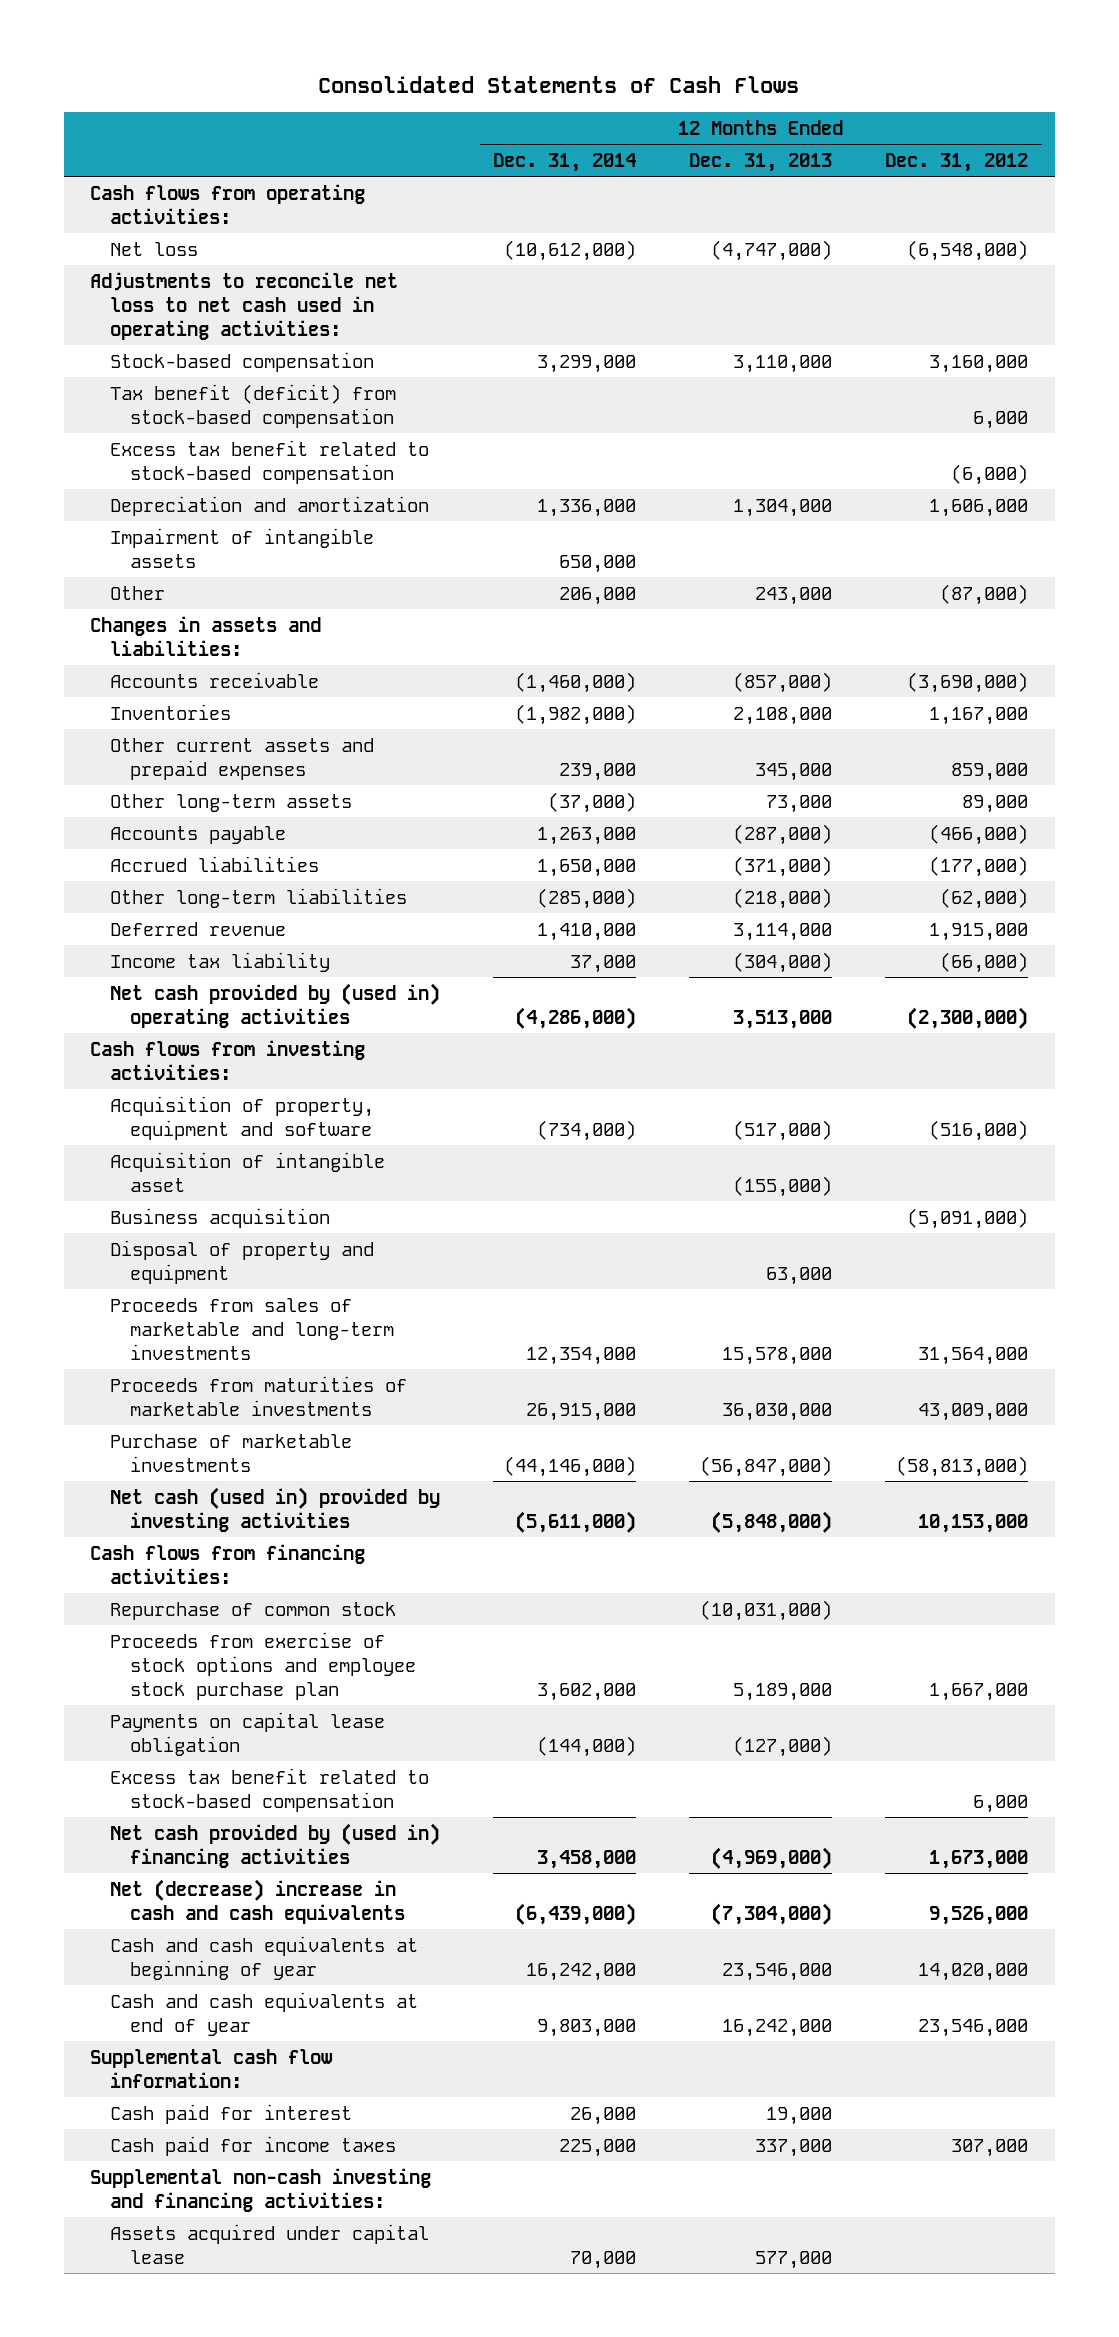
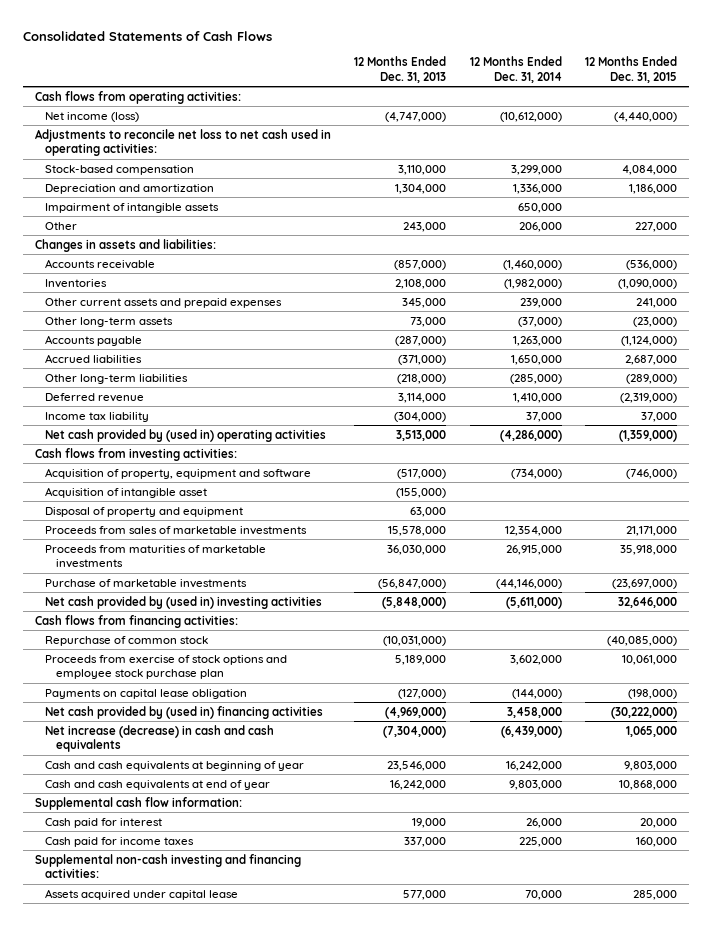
[885,153,1029,173] Dec. 31, 2012 -> none
none -> [585,55,678,83] 12 Months Ended Dec. 31, 2015
[109,241,198,256] Net loss -> [45,111,140,122] Net income (loss)
[109,383,396,428] Tax benefit (deficit) from stock-based compensation -> none
[109,439,429,484] Excess tax benefit related to stock-based compensation -> none
[109,1207,330,1228] Business acquisition -> none
[109,1297,394,1361] Proceeds from sales of marketable and long-term investments -> [45,525,308,535] Proceeds from sales of marketable investments
[109,1486,440,1532] Net cash (used in) provided by investing activities -> [45,595,323,609] Net cash provided by (used in) investing activities
[109,1767,429,1812] Excess tax benefit related to stock-based compensation -> none
[109,1878,405,1924] Net (decrease) increase in cash and cash equivalents -> [45,724,275,753] Net increase (decrease) in cash and cash equivalents

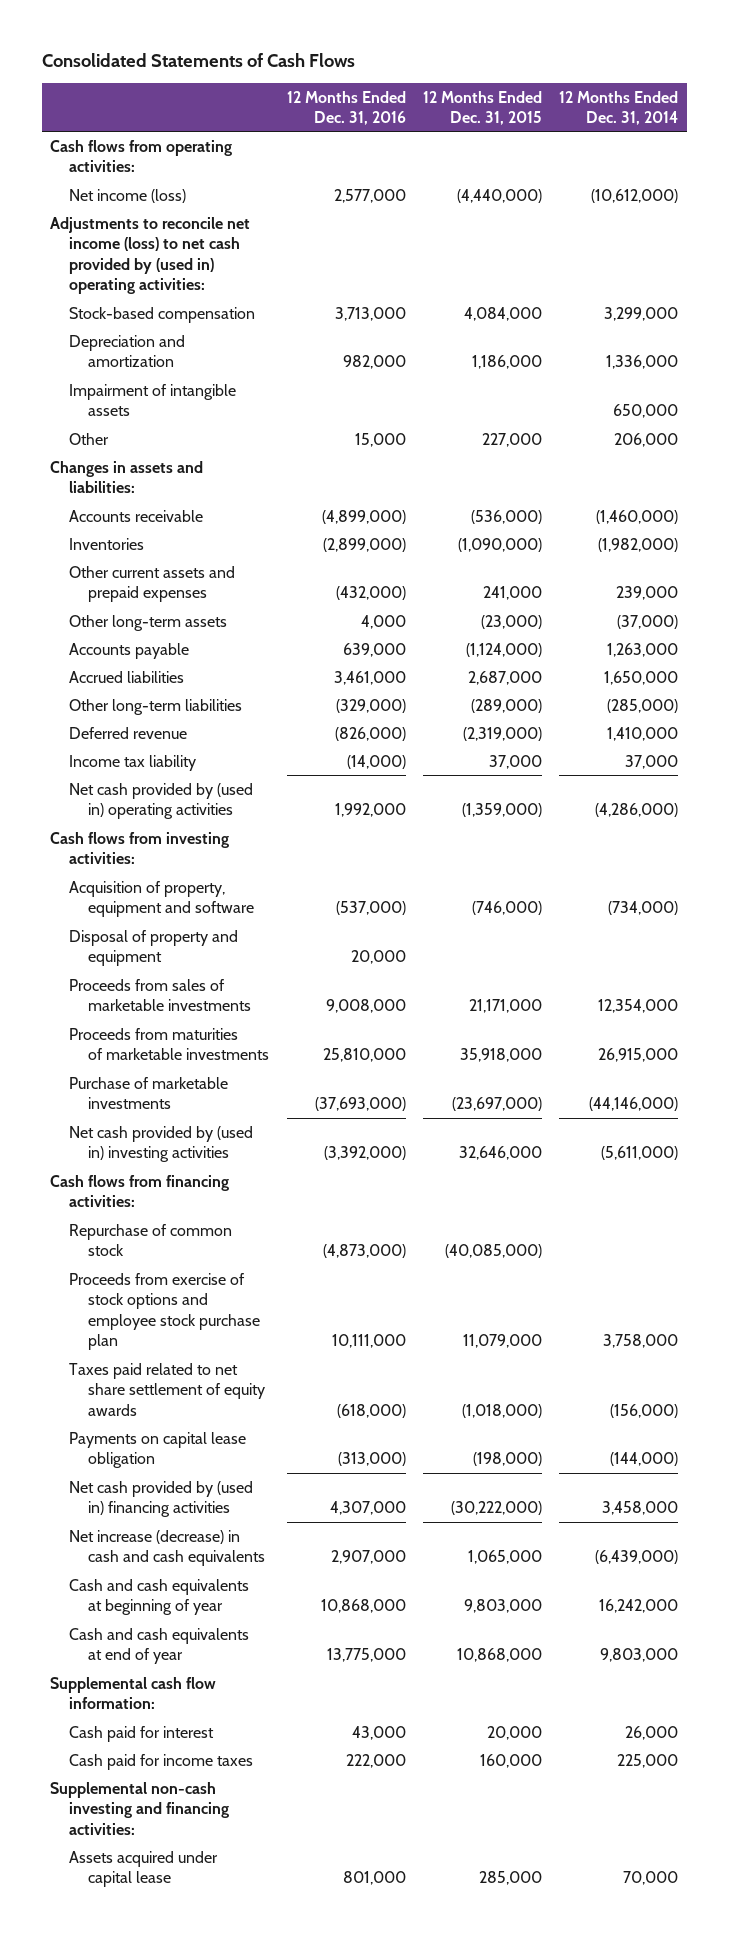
[354,55,447,83] 12 Months Ended Dec. 31, 2013 -> none
none -> [286,90,406,126] 12 Months Ended Dec. 31, 2016
[35,128,332,157] Adjustments to reconcile net loss to net cash used in operating activities: -> [50,216,251,295] Adjustments to reconcile net income (loss) to net cash provided by (used in) operating activities:
[45,486,208,498] Acquisition of intangible asset -> none
[509,654,562,665] 3,602,000 -> [603,1334,679,1349] 3,758,000
[622,654,678,665] 10,061,000 -> [462,1334,542,1349] 11,079,000
none -> [69,1362,266,1416] Taxes paid related to net share settlement of equity awards

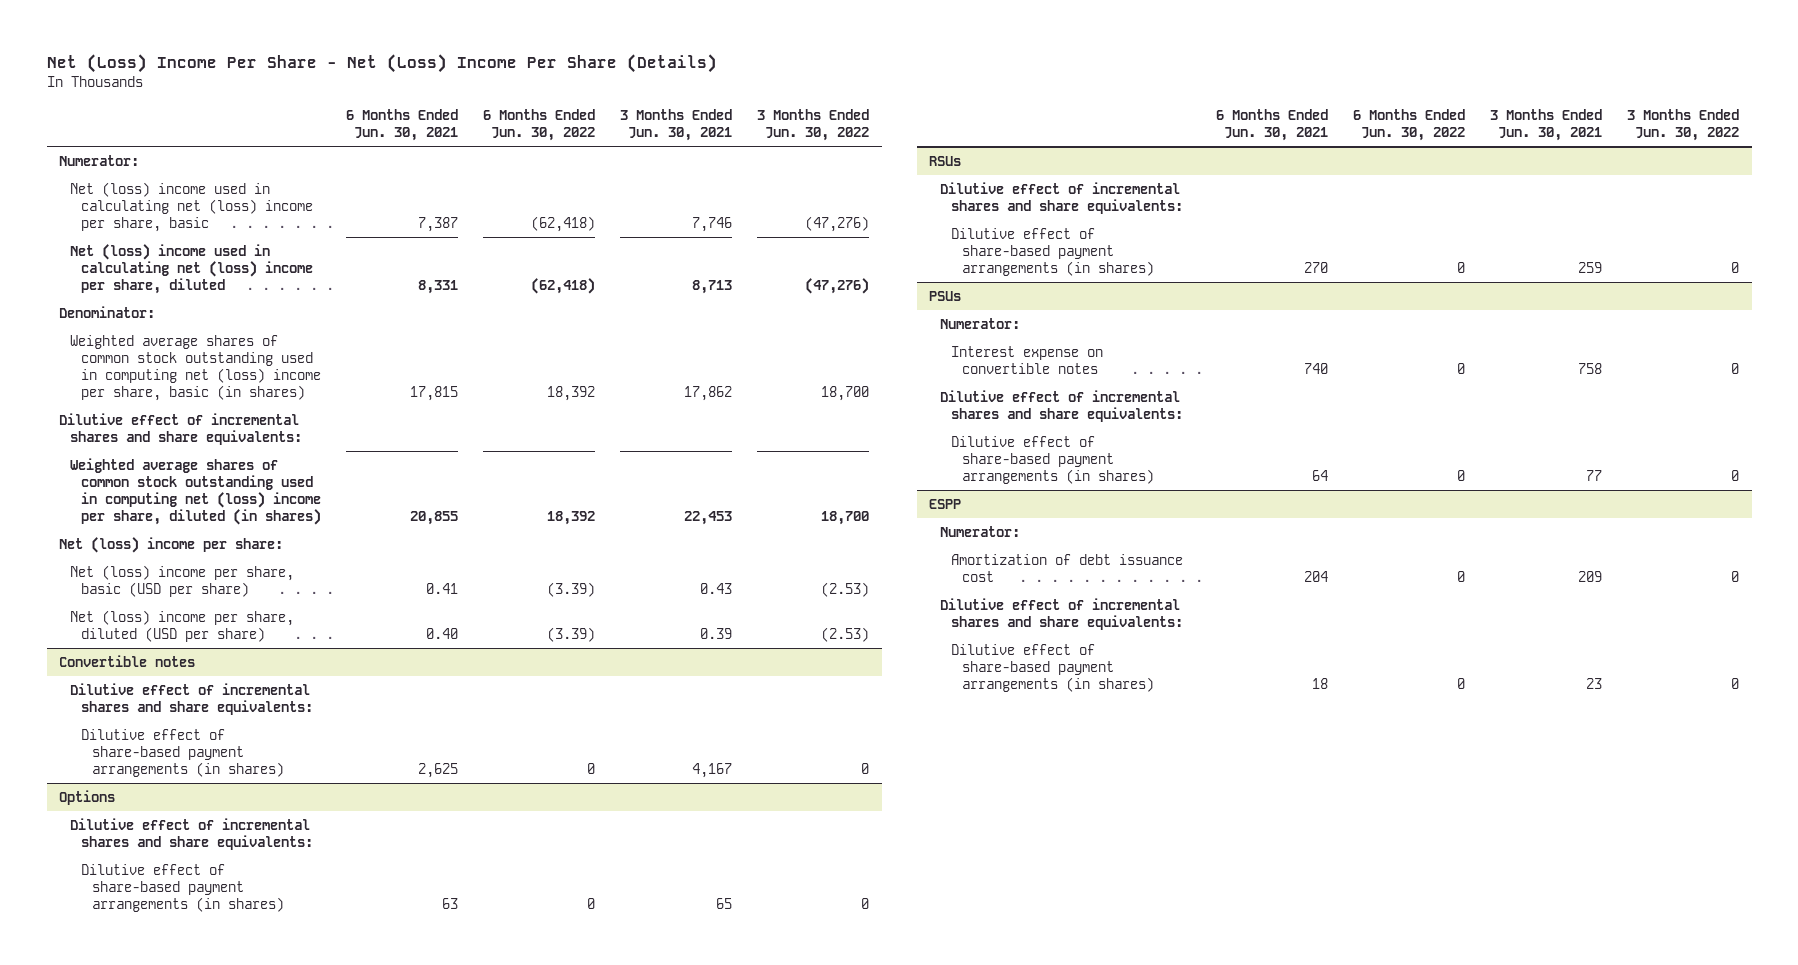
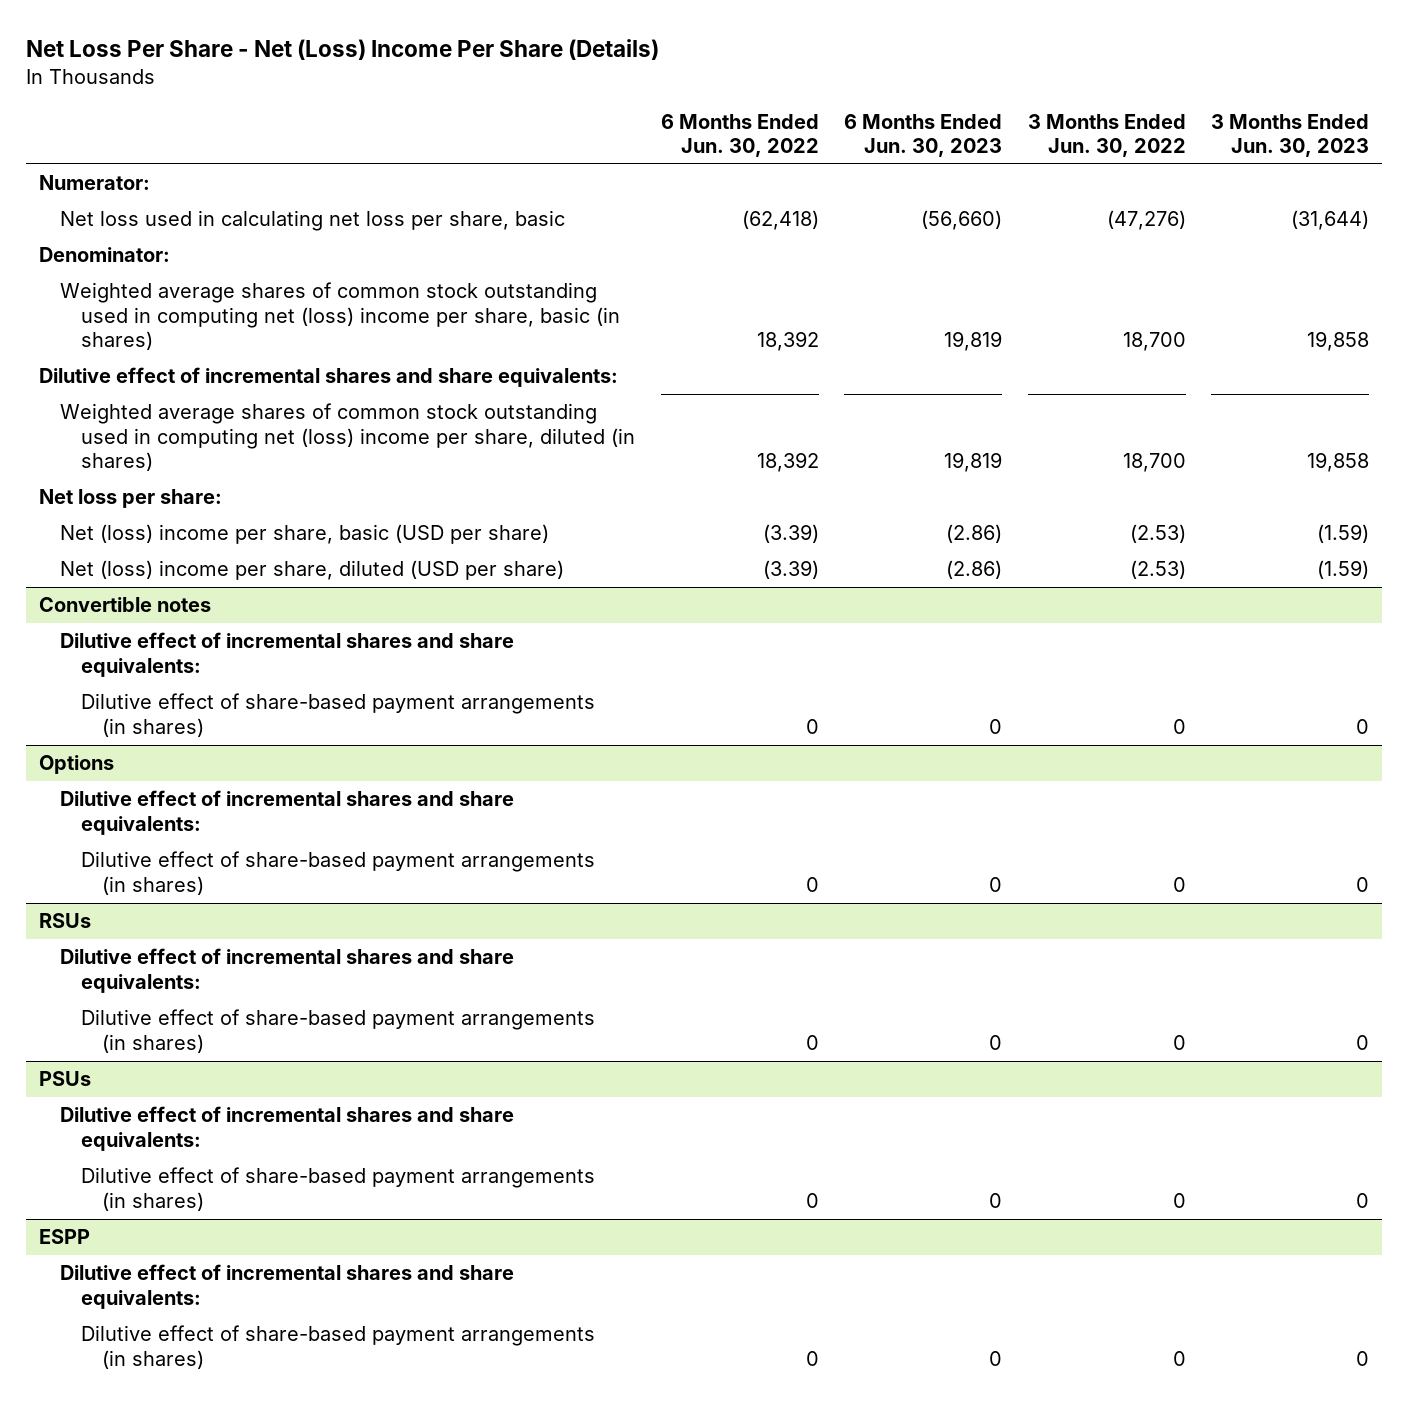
[46,54,717,74] Net (Loss) Income Per Share - Net (Loss) Income Per Share (Details) -> [26,38,660,60] Net Loss Per Share - Net (Loss) Income Per Share (Details)
[346,108,459,141] 6 Months Ended Jun. 30, 2021 -> none
[620,108,733,141] 3 Months Ended Jun. 30, 2021 -> none
none -> [844,113,1003,158] 6 Months Ended Jun. 30, 2023
none -> [1211,113,1370,158] 3 Months Ended Jun. 30, 2023
[70,243,314,294] Net (loss) income used in calculating net (loss) income per share, diluted -> none
[70,181,314,232] Net (loss) income used in calculating net (loss) income per share, basic -> [60,210,566,232] Net loss used in calculating net loss per share, basic
[59,536,284,553] Net (loss) income per share: -> [38,489,222,509] Net loss per share:
[939,317,1020,329] Numerator: -> none
[950,345,1103,374] Interest expense on convertible notes -> none
[939,525,1020,537] Numerator: -> none
[950,553,1183,582] Amortization of debt issuance cost -> none

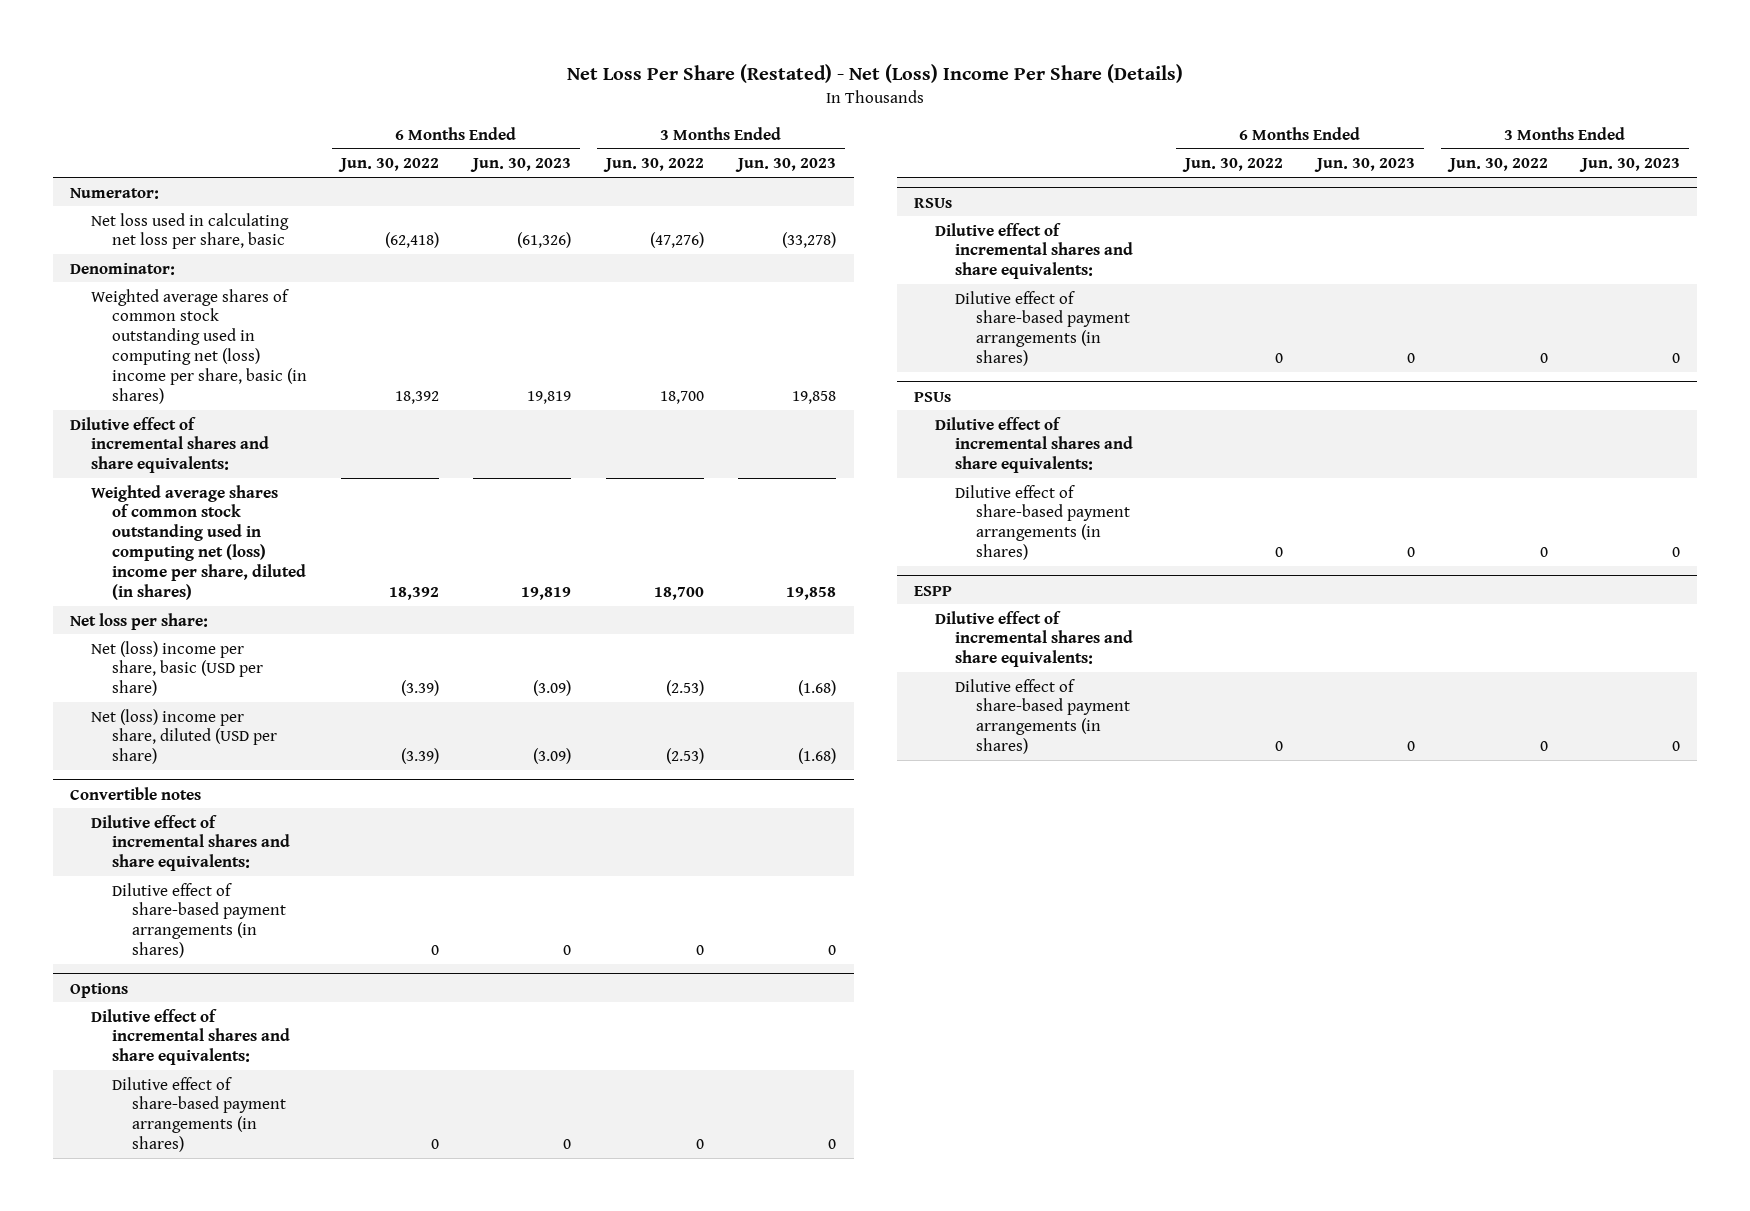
[26,38,660,60] Net Loss Per Share - Net (Loss) Income Per Share (Details) -> [567,63,1184,83] Net Loss Per Share (Restated) - Net (Loss) Income Per Share (Details)
[921,210,1003,231] (56,660) -> [517,232,572,249] (61,326)
[1291,210,1370,231] (31,644) -> [782,232,837,249] (33,278)
[946,524,1003,544] (2.86) -> [533,680,572,697] (3.09)
[1317,524,1370,544] (1.59) -> [798,680,837,697] (1.68)
[946,560,1003,580] (2.86) -> [533,748,572,765] (3.09)
[1317,560,1370,580] (1.59) -> [798,748,837,765] (1.68)

